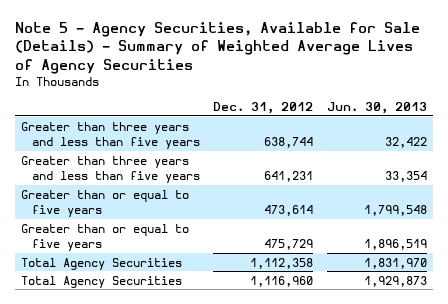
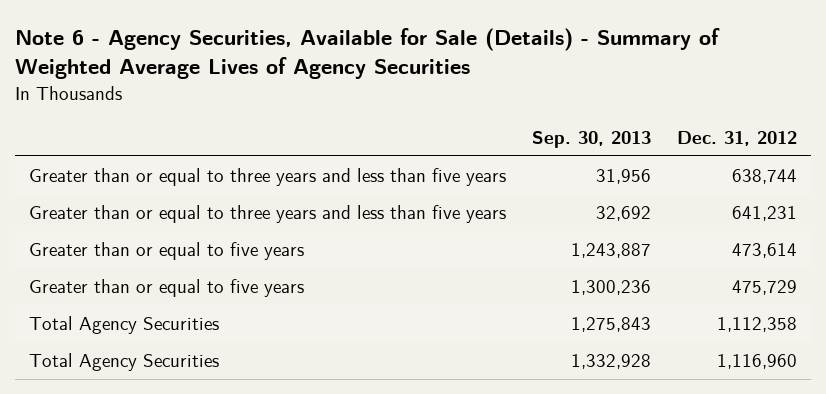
[14,22,420,74] Note 5 - Agency Securities, Available for Sale (Details) - Summary of Weighted Average Lives of Agency Securities -> [15,27,721,80] Note 6 - Agency Securities, Available for Sale (Details) - Summary of Weighted Average Lives of Agency Securities
[326,102,427,115] Jun. 30, 2013 -> none
none -> [532,131,652,149] Sep. 30, 2013
[21,121,200,149] Greater than three years and less than five years -> [28,168,506,187] Greater than or equal to three years and less than five years
[21,155,200,183] Greater than three years and less than five years -> [28,205,506,224] Greater than or equal to three years and less than five years

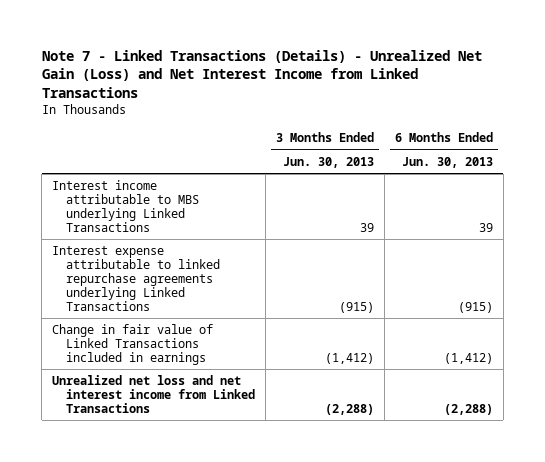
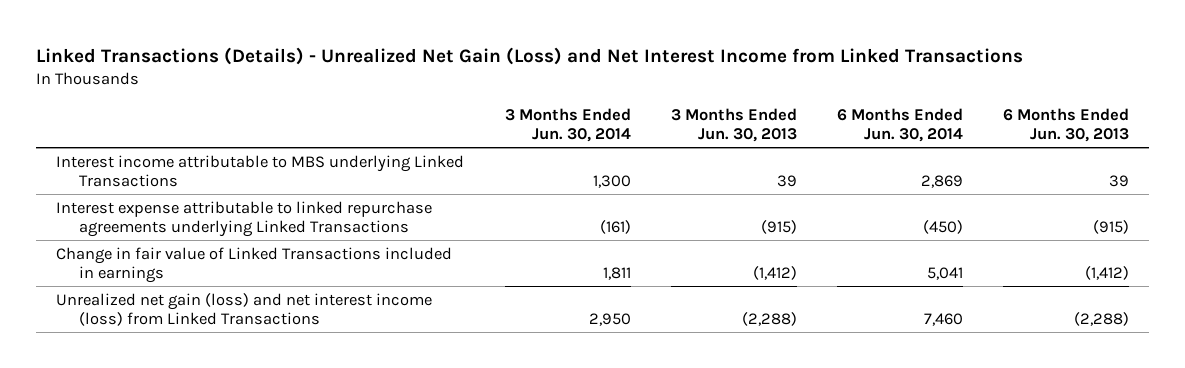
[41,49,482,98] Note 7 - Linked Transactions (Details) - Unrealized Net Gain (Loss) and Net Interest Income from Linked Transactions -> [36,47,1024,66] Linked Transactions (Details) - Unrealized Net Gain (Loss) and Net Interest Income from Linked Transactions
none -> [504,107,631,142] 3 Months Ended Jun. 30, 2014
none -> [836,107,963,142] 6 Months Ended Jun. 30, 2014
[52,375,255,413] Unrealized net loss and net interest income from Linked Transactions -> [56,292,433,326] Unrealized net gain (loss) and net interest income (loss) from Linked Transactions

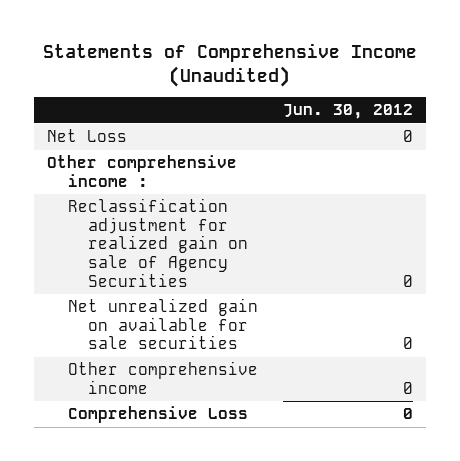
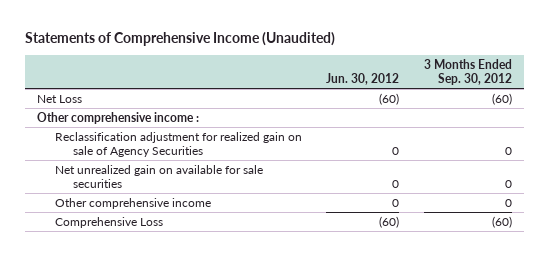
none -> [423,58,512,85] 3 Months Ended Sep. 30, 2012
[403,130,414,143] 0 -> [379,92,400,105] (60)
[403,408,414,420] 0 -> [379,215,400,228] (60)

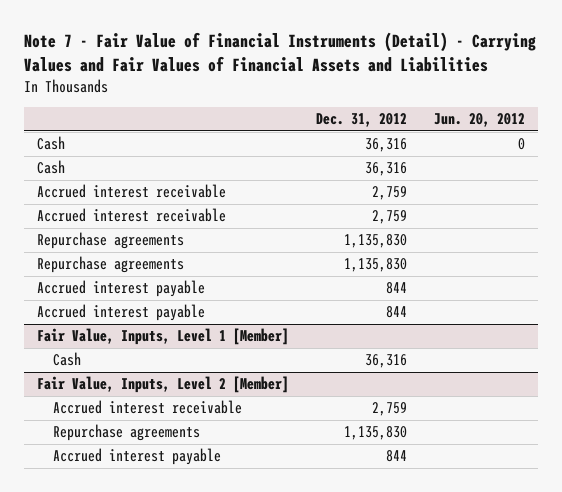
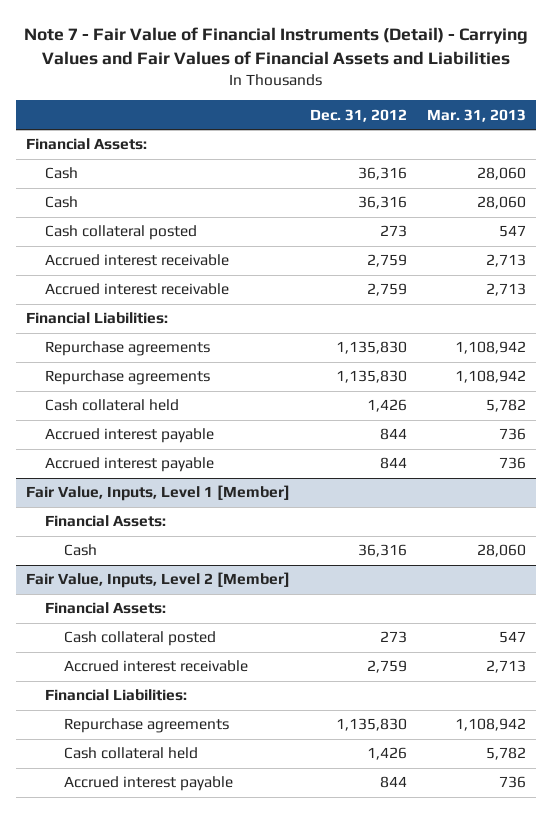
[433,113,525,128] Jun. 20, 2012 -> none
none -> [426,108,526,122] Mar. 31, 2013
none -> [26,138,148,151] Financial Assets:
none -> [45,225,198,241] Cash collateral posted
none -> [26,312,169,325] Financial Liabilities:
none -> [45,399,180,412] Cash collateral held
none -> [45,515,167,528] Financial Assets:
none -> [45,602,167,615] Financial Assets:
none -> [64,631,217,647] Cash collateral posted
none -> [45,689,188,702] Financial Liabilities:
none -> [64,747,199,760] Cash collateral held

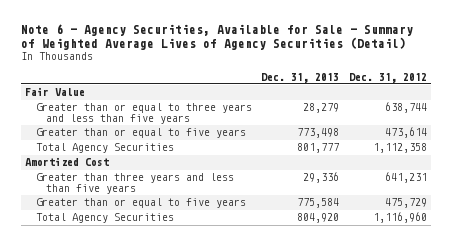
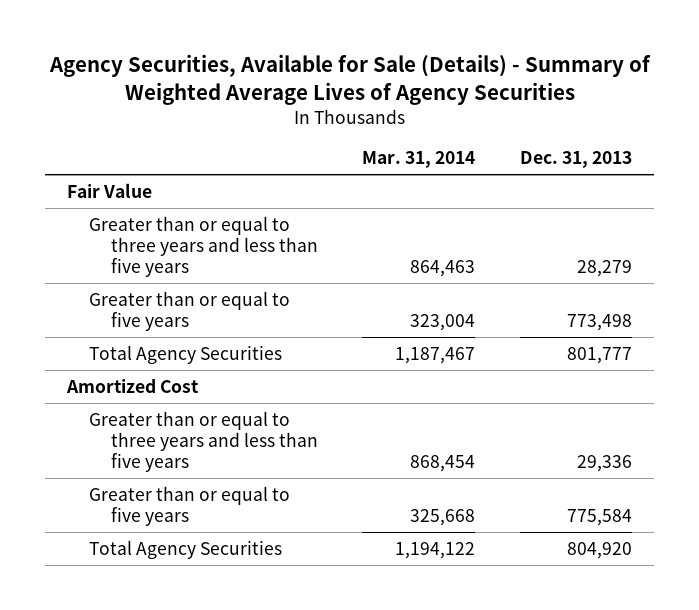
[20,24,413,51] Note 6 - Agency Securities, Available for Sale - Summary of Weighted Average Lives of Agency Securities (Detail) -> [48,54,651,105] Agency Securities, Available for Sale (Details) - Summary of Weighted Average Lives of Agency Securities
[348,72,427,83] Dec. 31, 2012 -> none
none -> [362,151,476,169] Mar. 31, 2014
[35,173,234,194] Greater than three years and less than five years -> [88,410,318,472] Greater than or equal to three years and less than five years

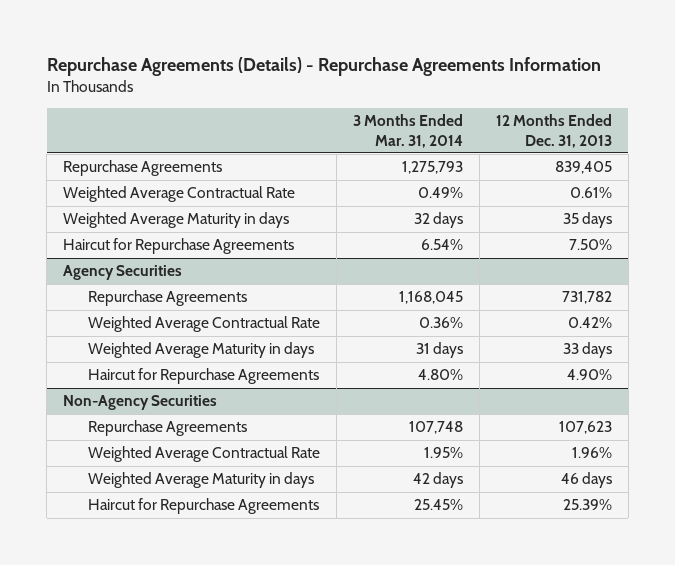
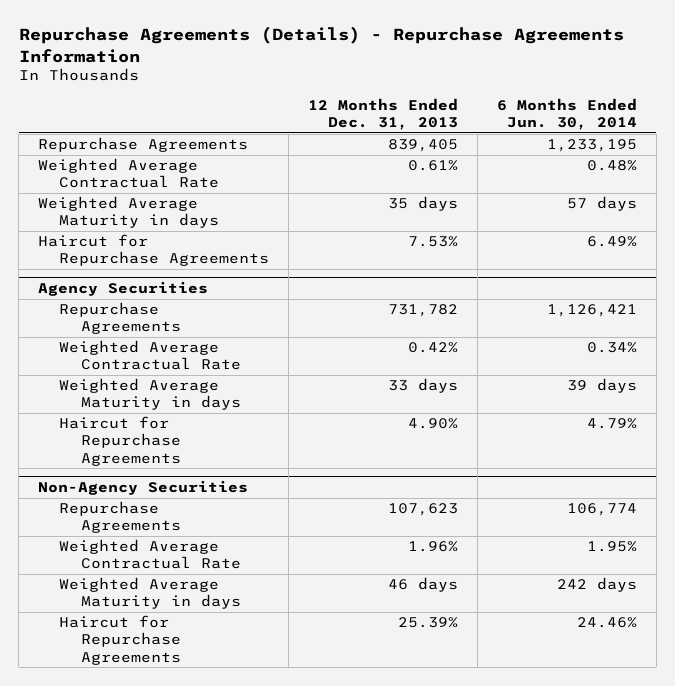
[352,114,463,148] 3 Months Ended Mar. 31, 2014 -> none
none -> [496,97,637,130] 6 Months Ended Jun. 30, 2014
[568,239,612,251] 7.50% -> [408,236,459,248] 7.53%

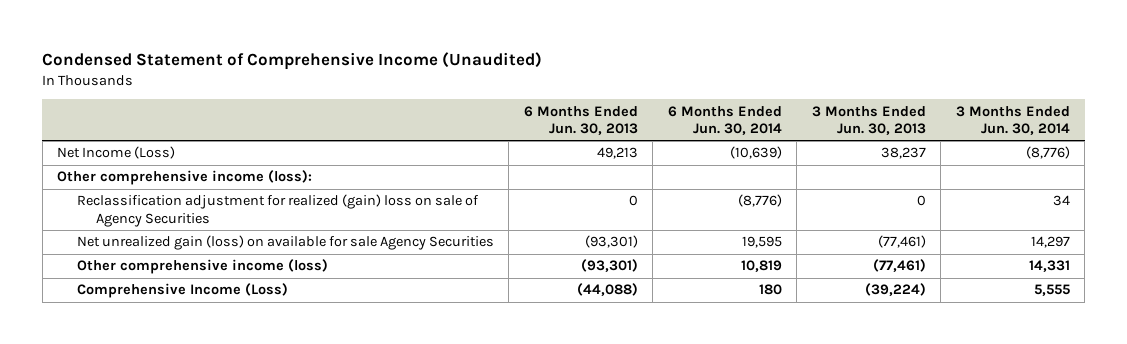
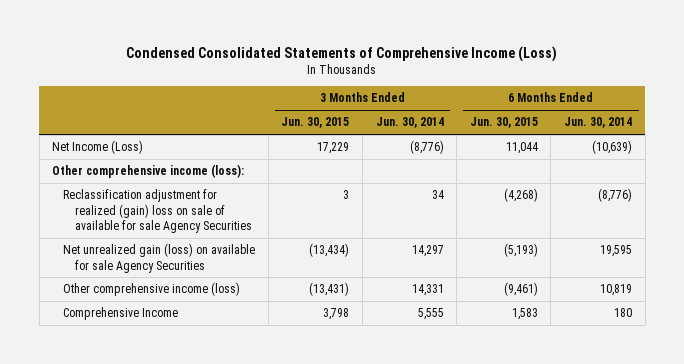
[42,51,543,70] Condensed Statement of Comprehensive Income (Unaudited) -> [126,45,558,62] Condensed Consolidated Statements of Comprehensive Income (Loss)
[523,105,638,135] 6 Months Ended Jun. 30, 2013 -> none
[811,105,926,135] 3 Months Ended Jun. 30, 2013 -> none
none -> [281,117,350,129] Jun. 30, 2015
none -> [469,117,538,129] Jun. 30, 2015
[76,194,479,227] Reclassification adjustment for realized (gain) loss on sale of Agency Securities -> [63,189,252,233] Reclassification adjustment for realized (gain) loss on sale of available for sale Agency Securities
[76,283,288,299] Comprehensive Income (Loss) -> [63,307,179,321] Comprehensive Income

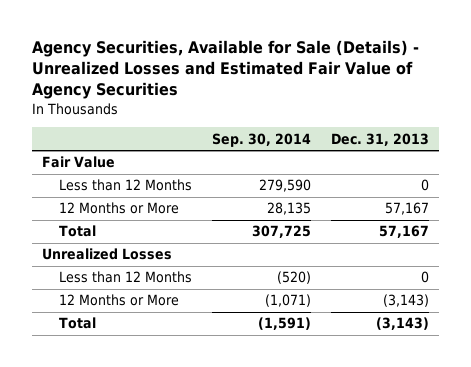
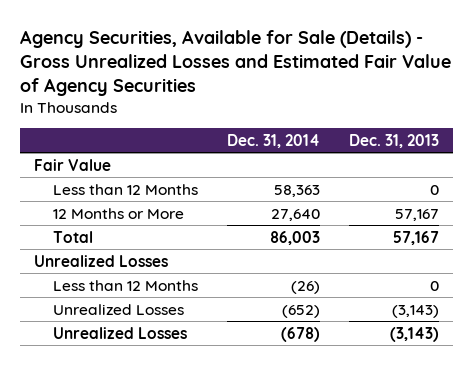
[31,39,419,100] Agency Securities, Available for Sale (Details) - Unrealized Losses and Estimated Fair Value of Agency Securities -> [19,29,451,96] Agency Securities, Available for Sale (Details) - Gross Unrealized Losses and Estimated Fair Value of Agency Securities
[211,132,311,147] Sep. 30, 2014 -> none
none -> [226,133,320,148] Dec. 31, 2014
[58,294,179,307] 12 Months or More -> [53,303,185,315] Unrealized Losses
[58,317,96,330] Total -> [53,326,188,339] Unrealized Losses

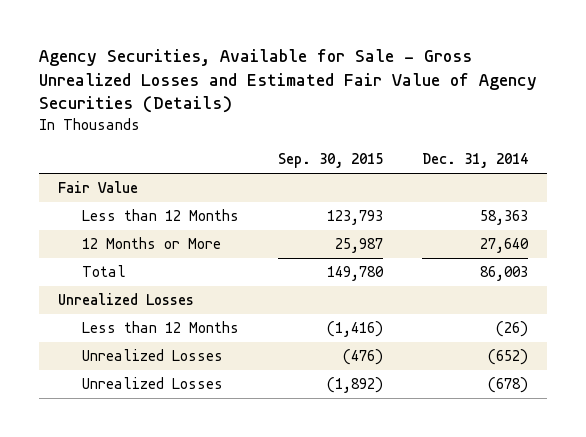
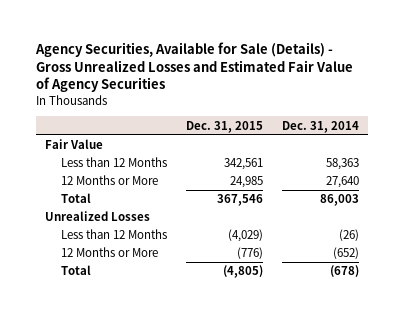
[38,49,537,114] Agency Securities, Available for Sale - Gross Unrealized Losses and Estimated Fair Value of Agency Securities (Details) -> [34,41,353,93] Agency Securities, Available for Sale (Details) - Gross Unrealized Losses and Estimated Fair Value of Agency Securities
[277,153,383,169] Sep. 30, 2015 -> none
none -> [185,120,263,133] Dec. 31, 2015
[82,349,224,362] Unrealized Losses -> [60,247,158,258] 12 Months or More
[82,377,224,390] Unrealized Losses -> [60,265,91,276] Total

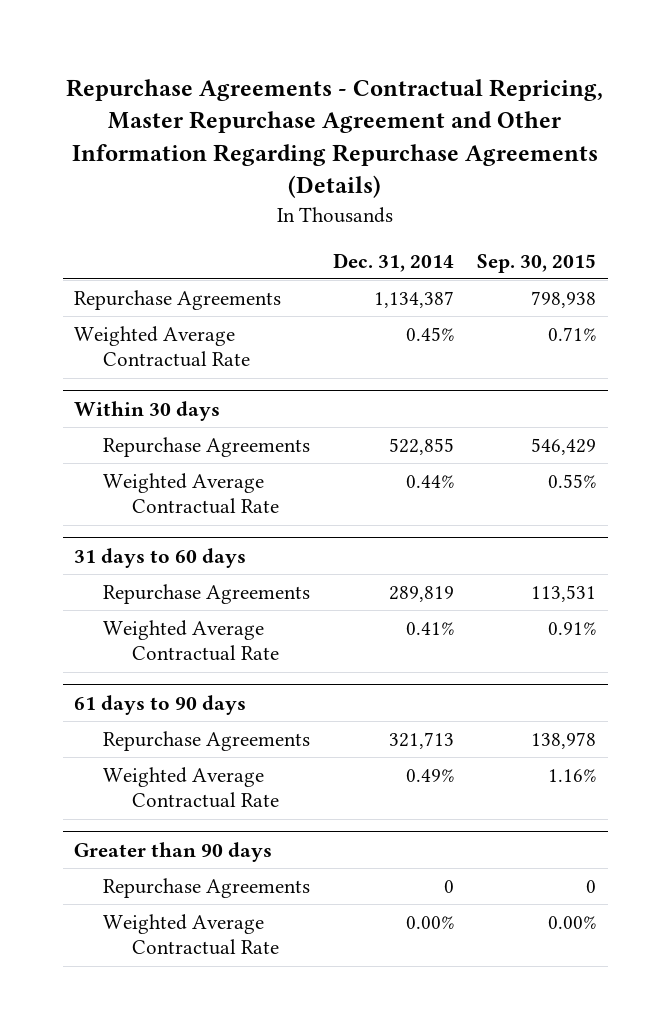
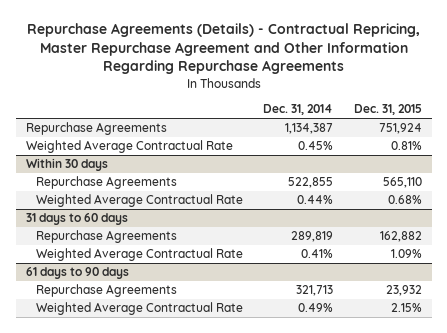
[66,78,604,199] Repurchase Agreements - Contractual Repricing, Master Repurchase Agreement and Other Information Regarding Repurchase Agreements (Details) -> [26,23,420,75] Repurchase Agreements (Details) - Contractual Repricing, Master Repurchase Agreement and Other Information Regarding Repurchase Agreements
[477,253,597,273] Sep. 30, 2015 -> none
none -> [353,104,422,116] Dec. 31, 2015
[74,841,273,862] Greater than 90 days -> none
[103,877,311,898] Repurchase Agreements -> none
[103,913,279,956] Weighted Average Contractual Rate -> none

